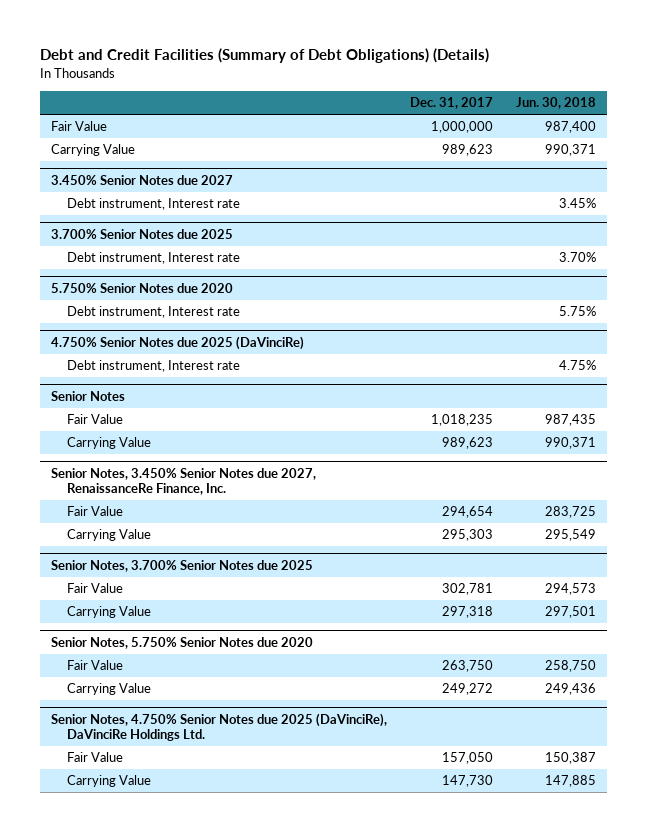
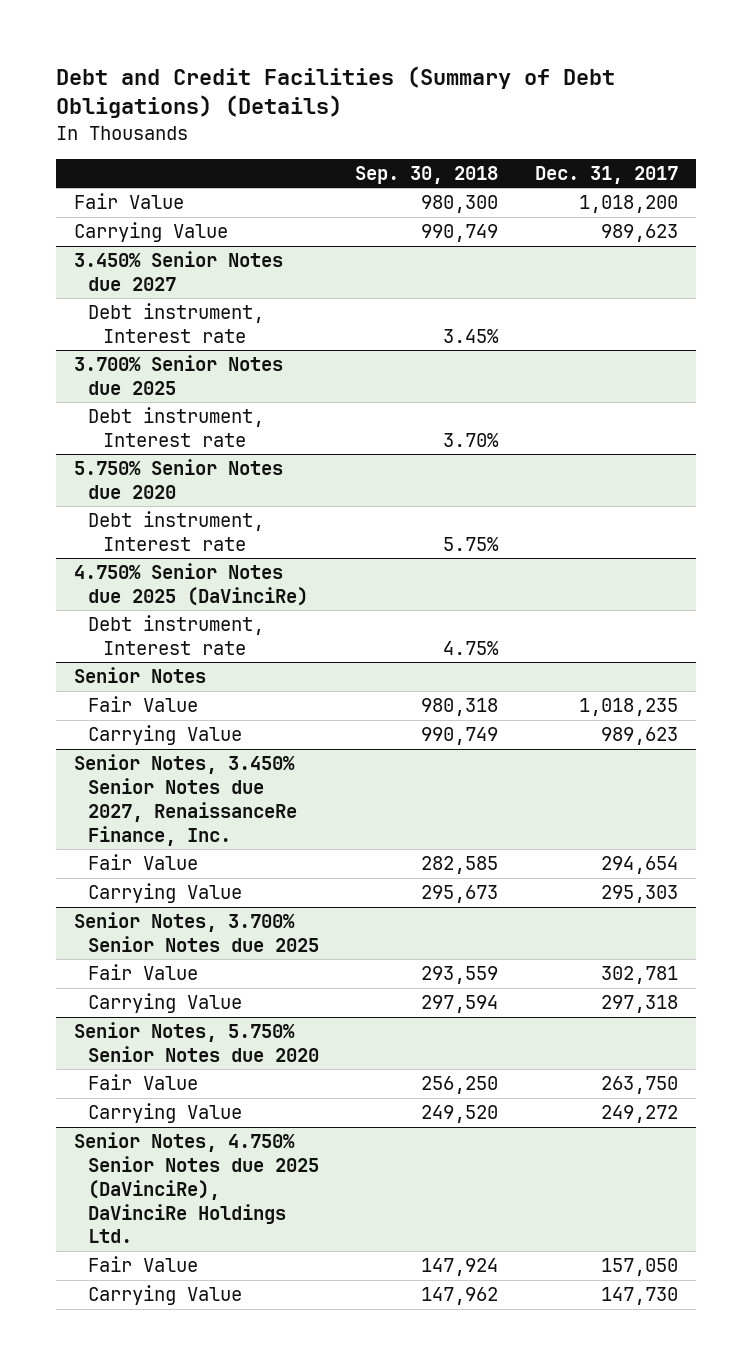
[515,97,596,110] Jun. 30, 2018 -> none
none -> [355,166,499,185] Sep. 30, 2018
[430,121,493,134] 1,000,000 -> [578,195,678,214] 1,018,200

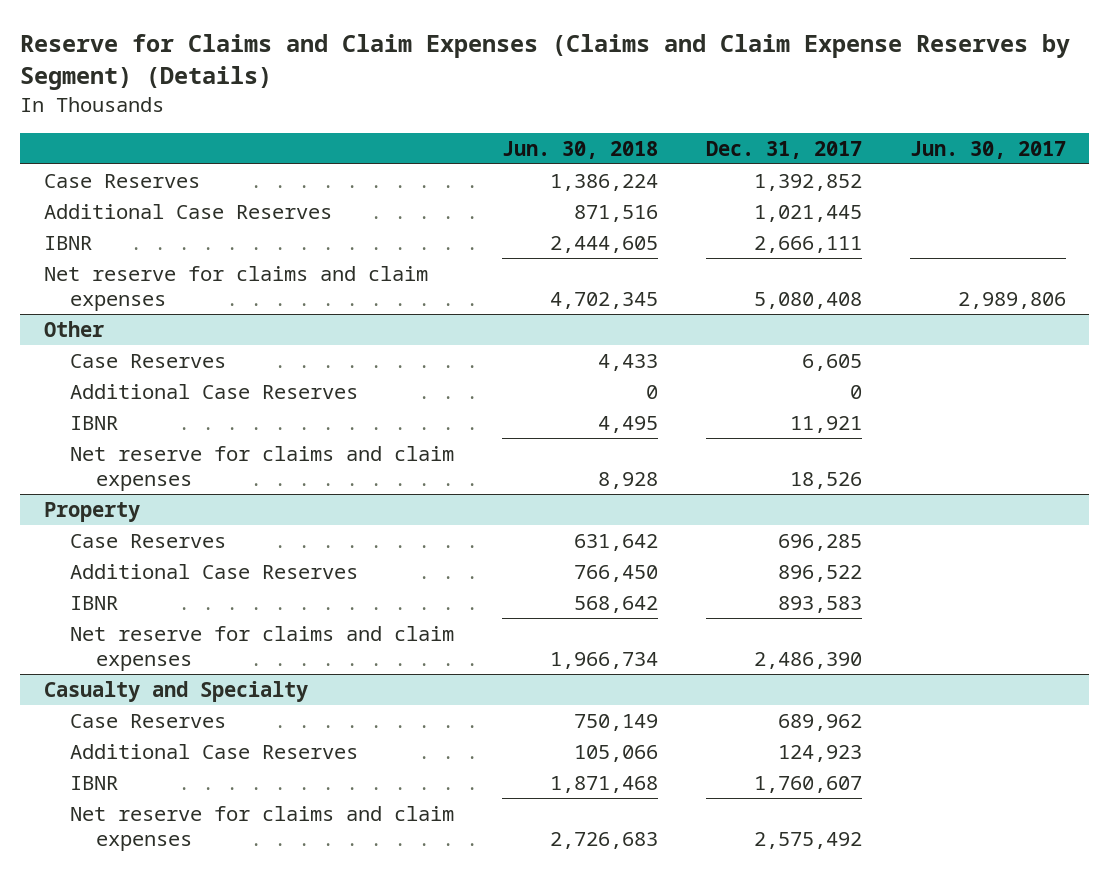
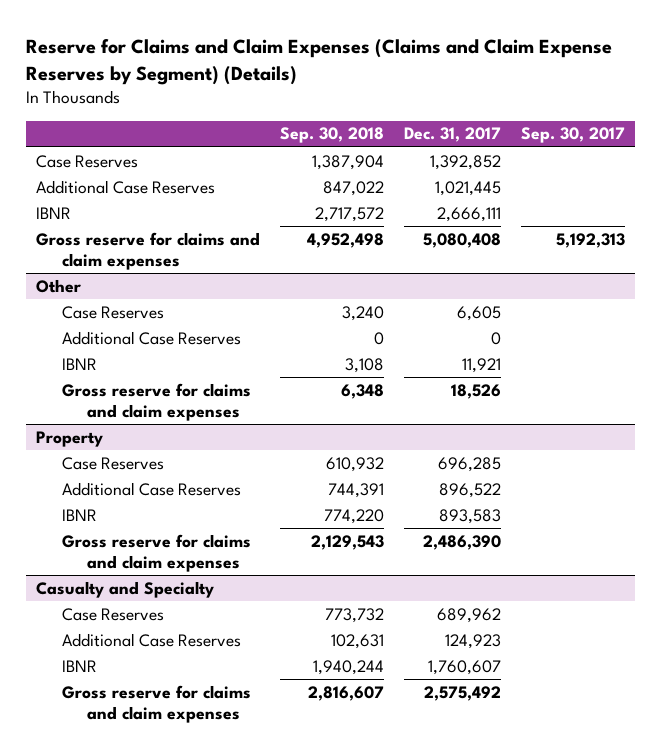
[501,140,658,159] Jun. 30, 2018 -> none
[909,140,1066,159] Jun. 30, 2017 -> none
none -> [280,127,385,144] Sep. 30, 2018
none -> [520,127,625,144] Sep. 30, 2017
[44,265,429,312] Net reserve for claims and claim expenses -> [36,231,261,270] Gross reserve for claims and claim expenses
[70,445,455,492] Net reserve for claims and claim expenses -> [61,382,251,421] Gross reserve for claims and claim expenses
[70,625,455,672] Net reserve for claims and claim expenses -> [61,533,251,572] Gross reserve for claims and claim expenses
[70,805,455,852] Net reserve for claims and claim expenses -> [61,684,251,723] Gross reserve for claims and claim expenses

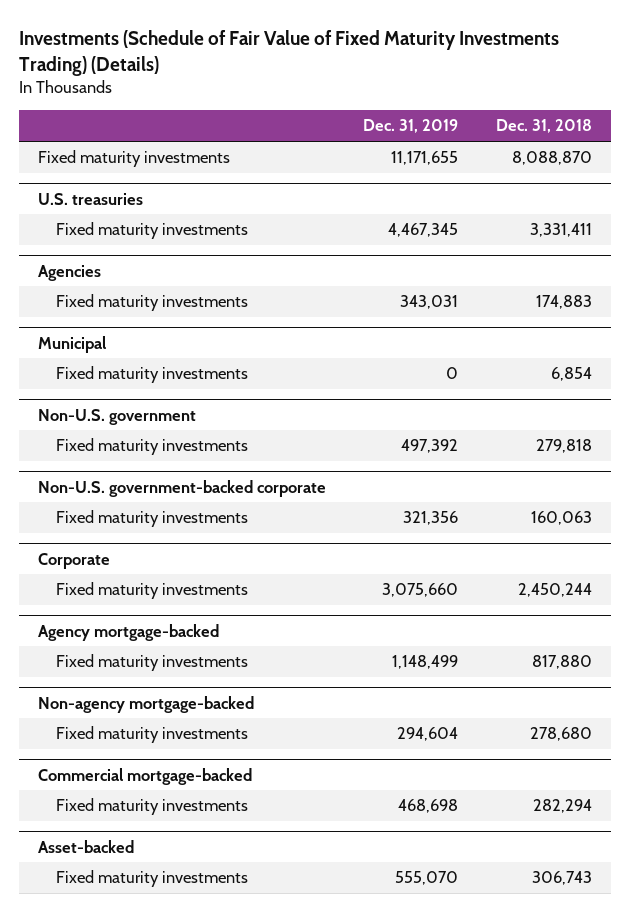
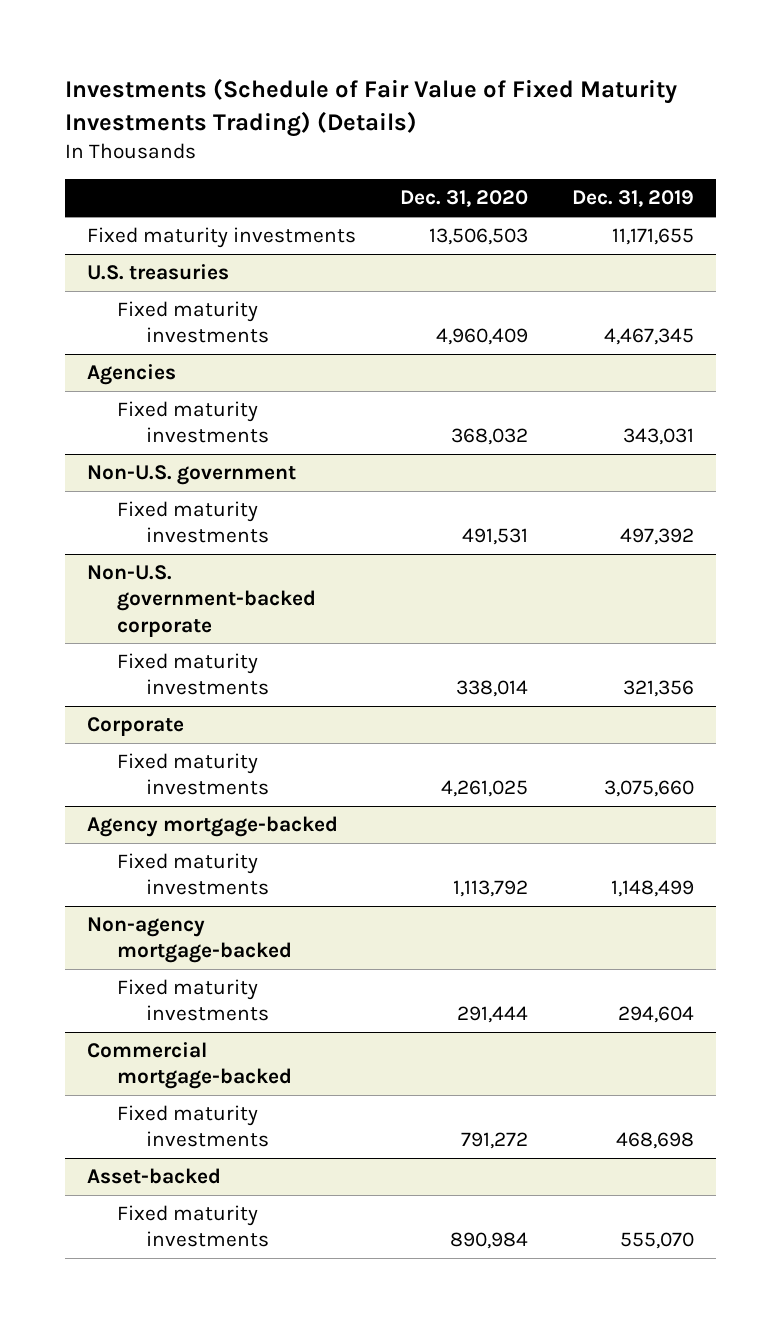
[496,119,593,134] Dec. 31, 2018 -> none
none -> [400,190,529,208] Dec. 31, 2020
[37,335,106,353] Municipal -> none
[56,366,249,384] Fixed maturity investments -> none

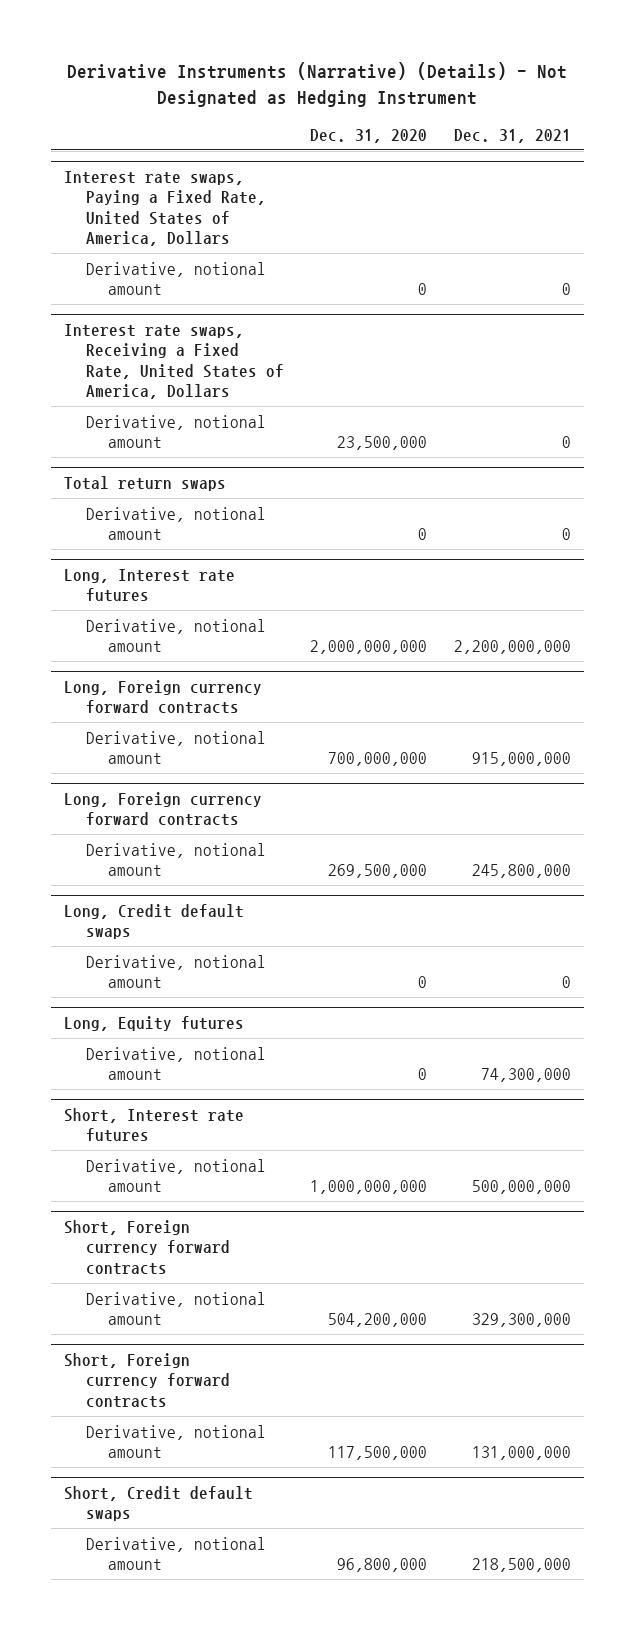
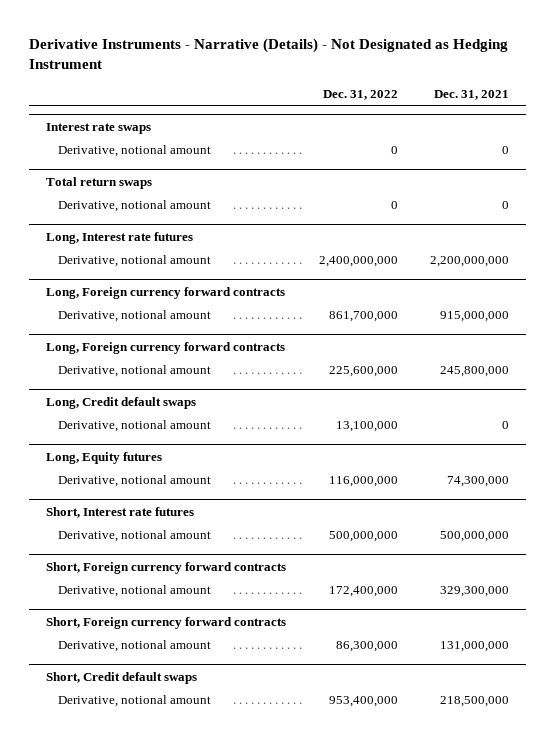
[67,61,568,107] Derivative Instruments (Narrative) (Details) - Not Designated as Hedging Instrument -> [29,38,509,70] Derivative Instruments - Narrative (Details) - Not Designated as Hedging Instrument
[310,128,428,143] Dec. 31, 2020 -> none
none -> [322,90,398,101] Dec. 31, 2022
[64,170,266,247] Interest rate swaps, Paying a Fixed Rate, United States of America, Dollars -> none
[85,261,266,296] Derivative, notional amount -> none
[64,323,284,400] Interest rate swaps, Receiving a Fixed Rate, United States of America, Dollars -> none
none -> [45,122,151,134] Interest rate swaps

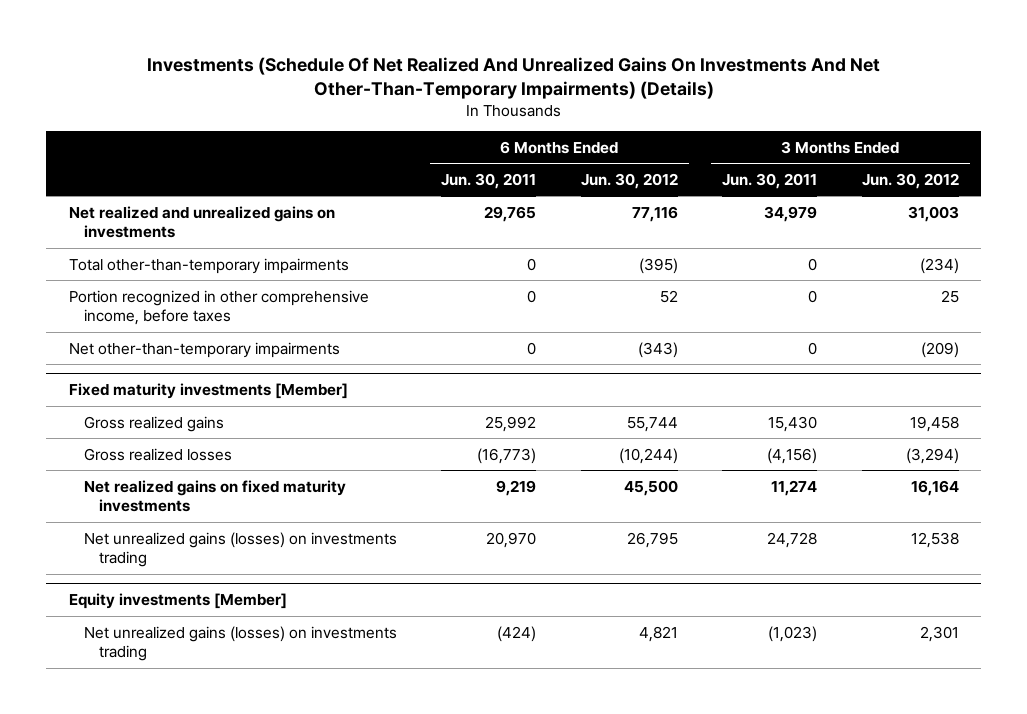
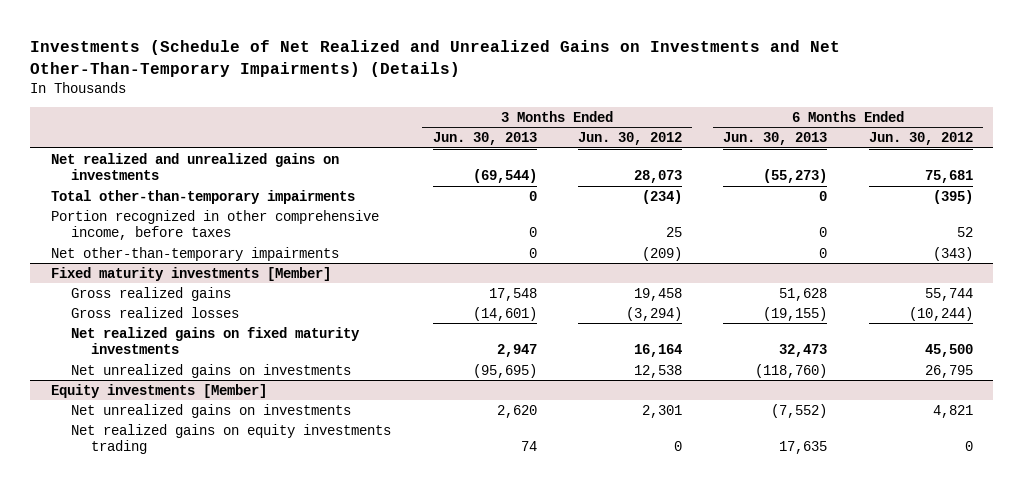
[146,56,880,99] Investments (Schedule Of Net Realized And Unrealized Gains On Investments And Net Other-Than-Temporary Impairments) (Details) -> [30,40,841,78] Investments (Schedule of Net Realized and Unrealized Gains on Investments and Net Other-Than-Temporary Impairments) (Details)
[441,172,537,189] Jun. 30, 2011 -> none
[722,172,818,189] Jun. 30, 2011 -> none
none -> [432,132,537,146] Jun. 30, 2013
none -> [723,132,828,146] Jun. 30, 2013
[631,205,678,222] 77,116 -> [924,170,973,184] 75,681
[907,205,959,222] 31,003 -> [634,170,683,184] 28,073
[83,531,397,568] Net unrealized gains (losses) on investments trading -> [71,363,352,378] Net unrealized gains on investments
[83,625,397,662] Net unrealized gains (losses) on investments trading -> [71,403,352,418] Net unrealized gains on investments
none -> [71,423,392,455] Net realized gains on equity investments trading

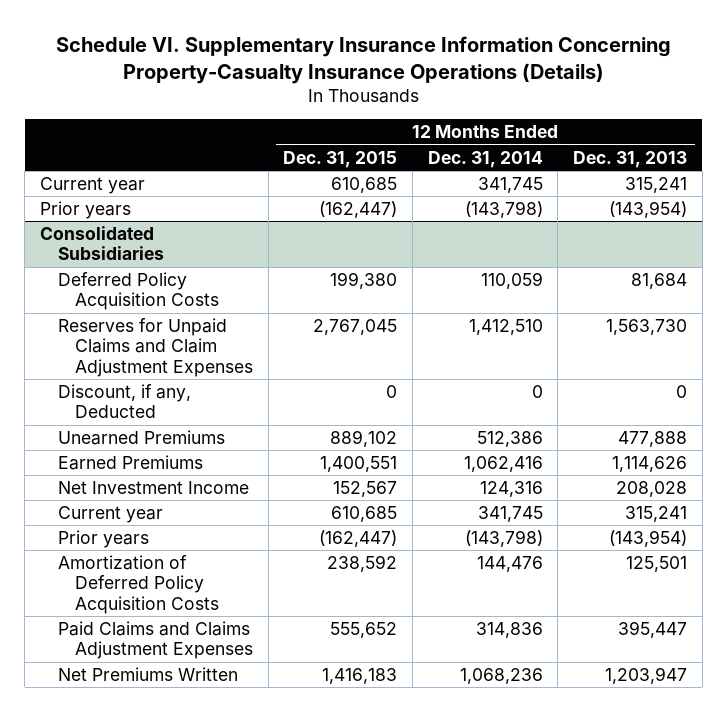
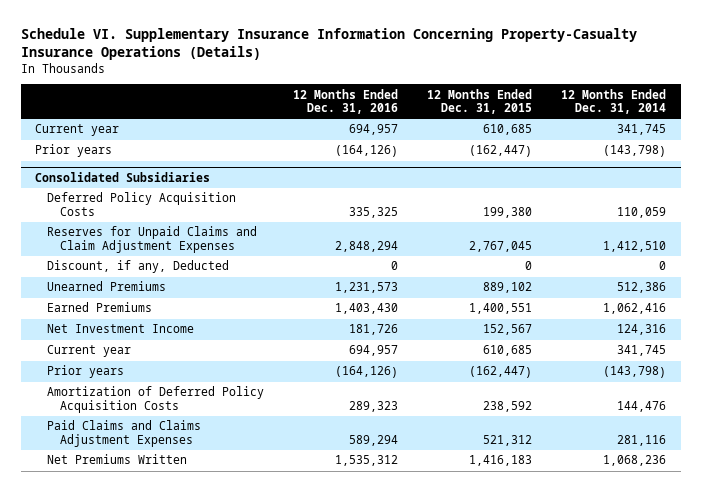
[573,150,688,168] Dec. 31, 2013 -> none
none -> [293,88,399,115] 12 Months Ended Dec. 31, 2016
[330,622,398,639] 555,652 -> [483,434,533,446] 521,312
[475,622,543,639] 314,836 -> [617,434,667,446] 281,116

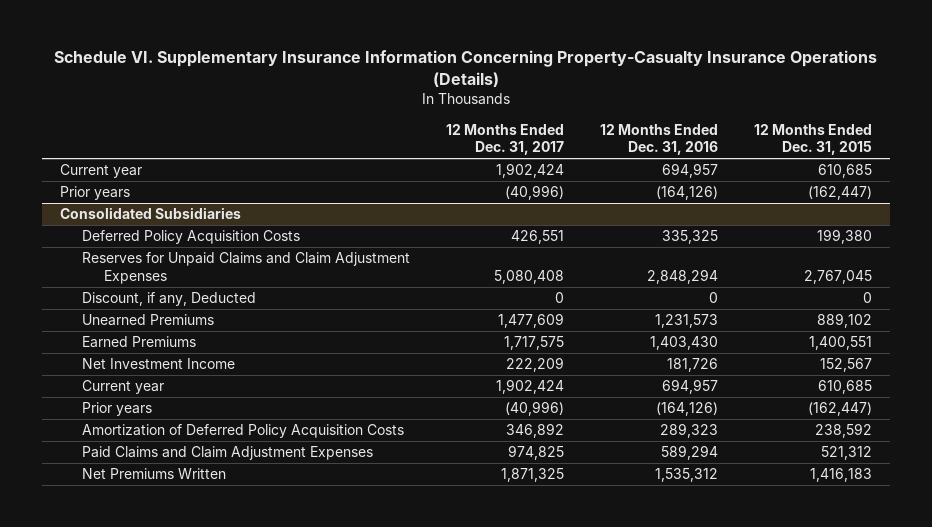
[561,88,667,115] 12 Months Ended Dec. 31, 2014 -> none
none -> [445,123,564,156] 12 Months Ended Dec. 31, 2017
[47,420,202,447] Paid Claims and Claims Adjustment Expenses -> [81,446,373,461] Paid Claims and Claim Adjustment Expenses

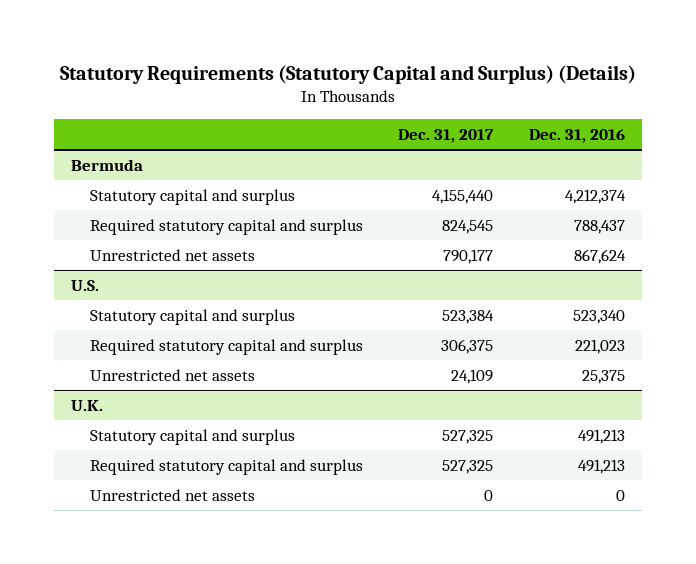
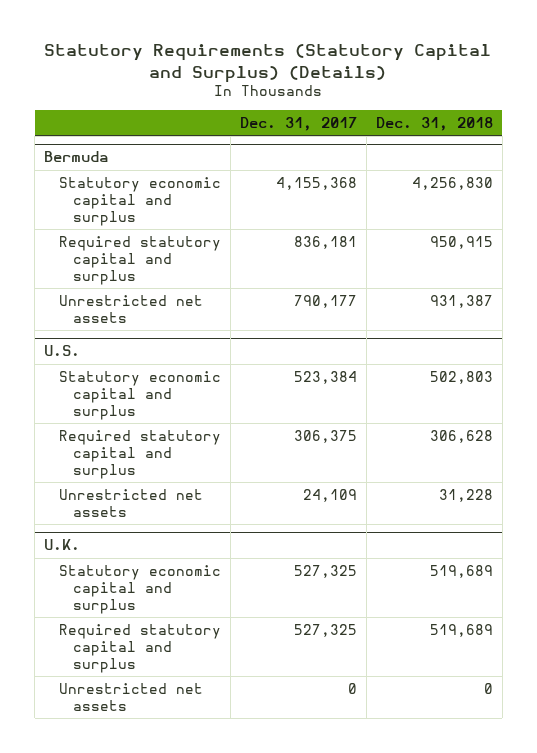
[528,128,625,143] Dec. 31, 2016 -> none
none -> [375,117,493,132] Dec. 31, 2018
[90,188,296,205] Statutory capital and surplus -> [58,176,221,226] Statutory economic capital and surplus
[432,188,494,204] 4,155,440 -> [275,176,357,190] 4,155,368
[442,219,494,234] 824,545 -> [293,235,357,249] 836,181
[90,308,296,325] Statutory capital and surplus -> [58,370,221,420] Statutory economic capital and surplus
[90,428,296,445] Statutory capital and surplus -> [58,564,221,614] Statutory economic capital and surplus

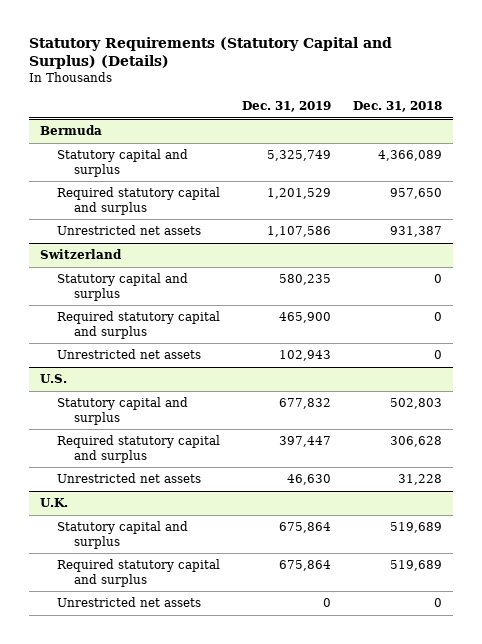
[239,117,357,132] Dec. 31, 2017 -> none
none -> [241,101,331,113] Dec. 31, 2019
[58,176,221,226] Statutory economic capital and surplus -> [57,149,189,177] Statutory capital and surplus
[411,176,493,190] 4,256,830 -> [377,150,442,162] 4,366,089
[429,235,493,249] 950,915 -> [389,188,442,200] 957,650
none -> [40,249,123,260] Switzerland
none -> [57,273,189,301] Statutory capital and surplus
none -> [57,311,221,339] Required statutory capital and surplus
none -> [57,349,202,360] Unrestricted net assets
[58,370,221,420] Statutory economic capital and surplus -> [57,397,189,425] Statutory capital and surplus
[58,564,221,614] Statutory economic capital and surplus -> [57,521,189,549] Statutory capital and surplus

